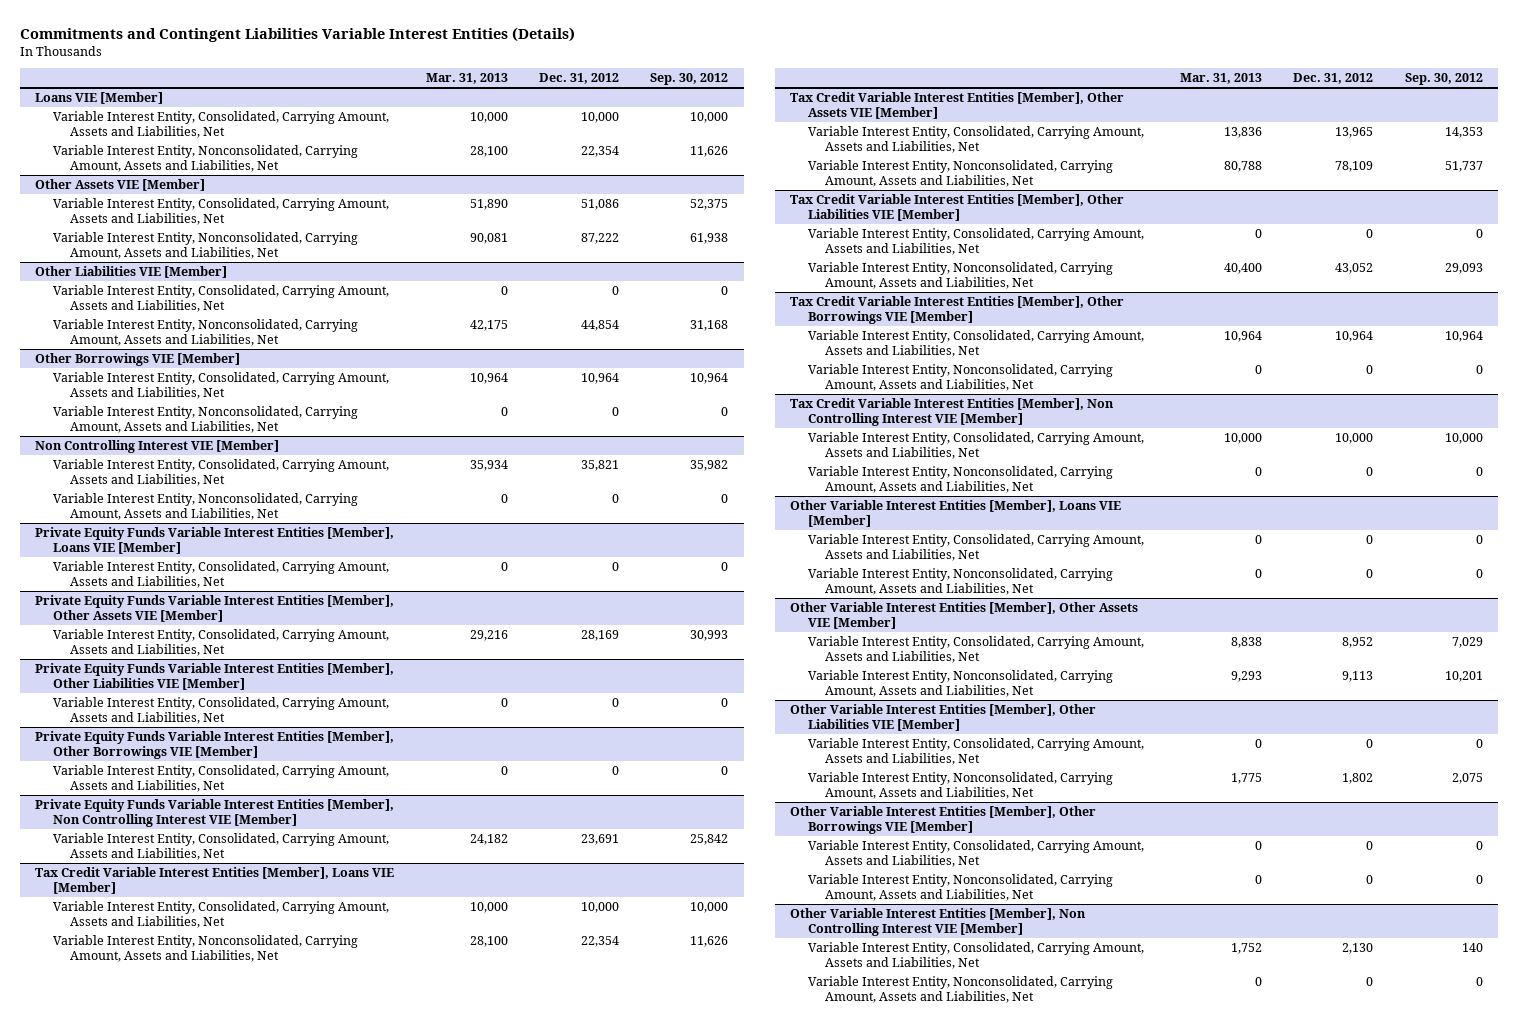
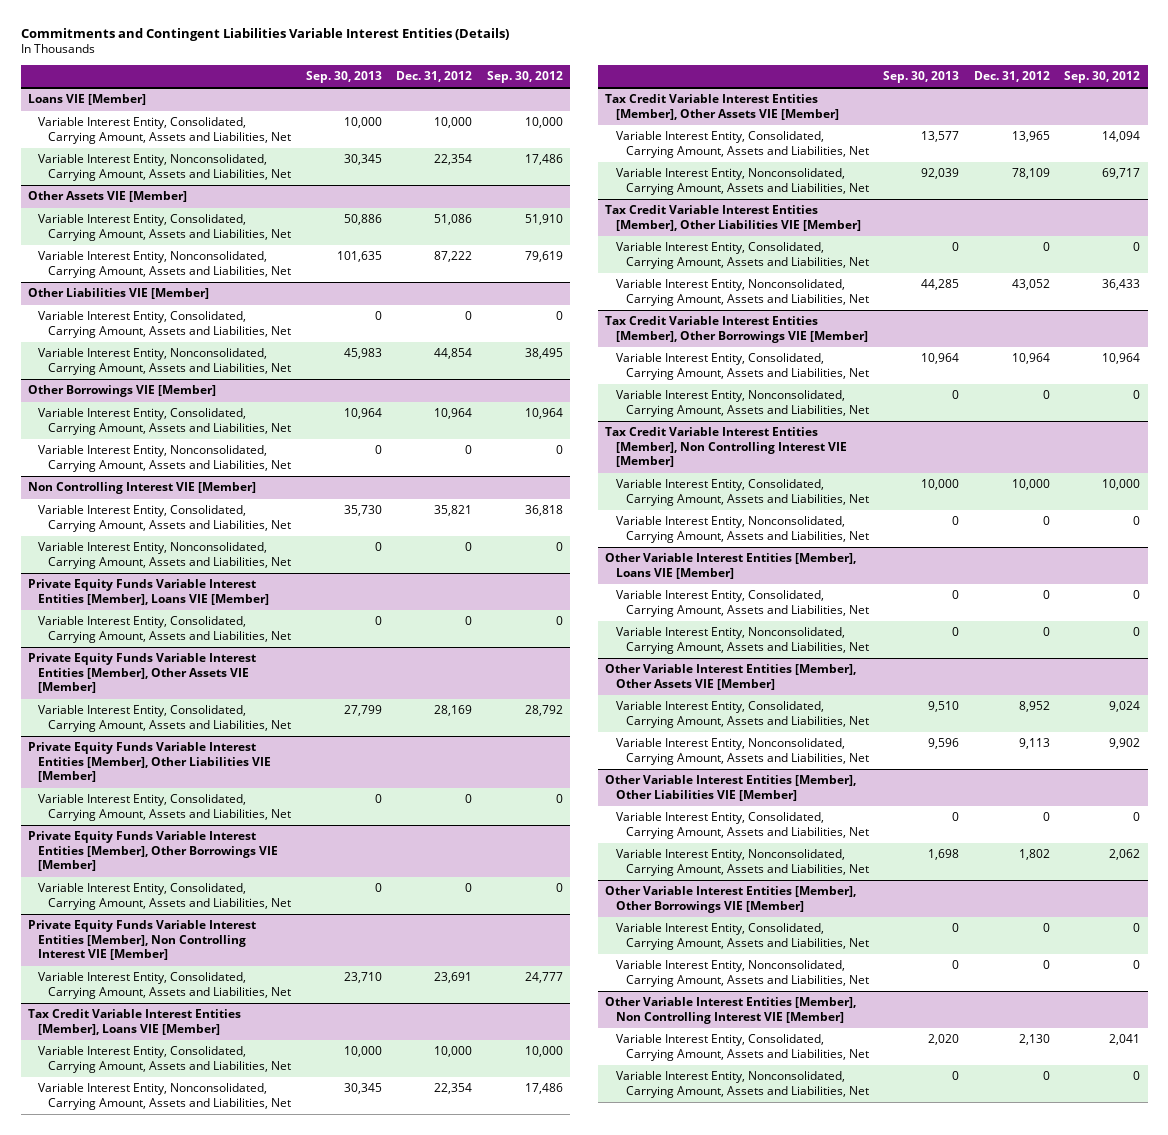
[425,73,508,85] Mar. 31, 2013 -> none
none -> [305,70,382,83] Sep. 30, 2013
[689,145,728,157] 11,626 -> [524,154,563,166] 17,486
[689,198,728,210] 52,375 -> [524,214,563,226] 51,910
[689,232,728,244] 61,938 -> [524,251,563,263] 79,619
[689,319,728,331] 31,168 -> [524,348,563,360] 38,495
[689,459,728,471] 35,982 -> [524,505,563,517] 36,818
[689,629,728,641] 30,993 -> [524,705,563,717] 28,792
[689,833,728,845] 25,842 -> [524,972,563,984] 24,777
[689,935,728,947] 11,626 -> [524,1083,563,1095] 17,486
[1444,126,1483,138] 14,353 -> [1102,131,1141,143] 14,094
[1444,160,1483,172] 51,737 -> [1102,168,1141,180] 69,717
[1444,262,1483,274] 29,093 -> [1102,279,1141,291] 36,433
[1451,636,1483,648] 7,029 -> [1109,701,1141,713] 9,024
[1444,670,1483,682] 10,201 -> [1109,738,1141,750] 9,902
[1451,772,1483,784] 2,075 -> [1109,849,1141,861] 2,062
[1461,942,1483,952] 140 -> [1109,1034,1141,1046] 2,041

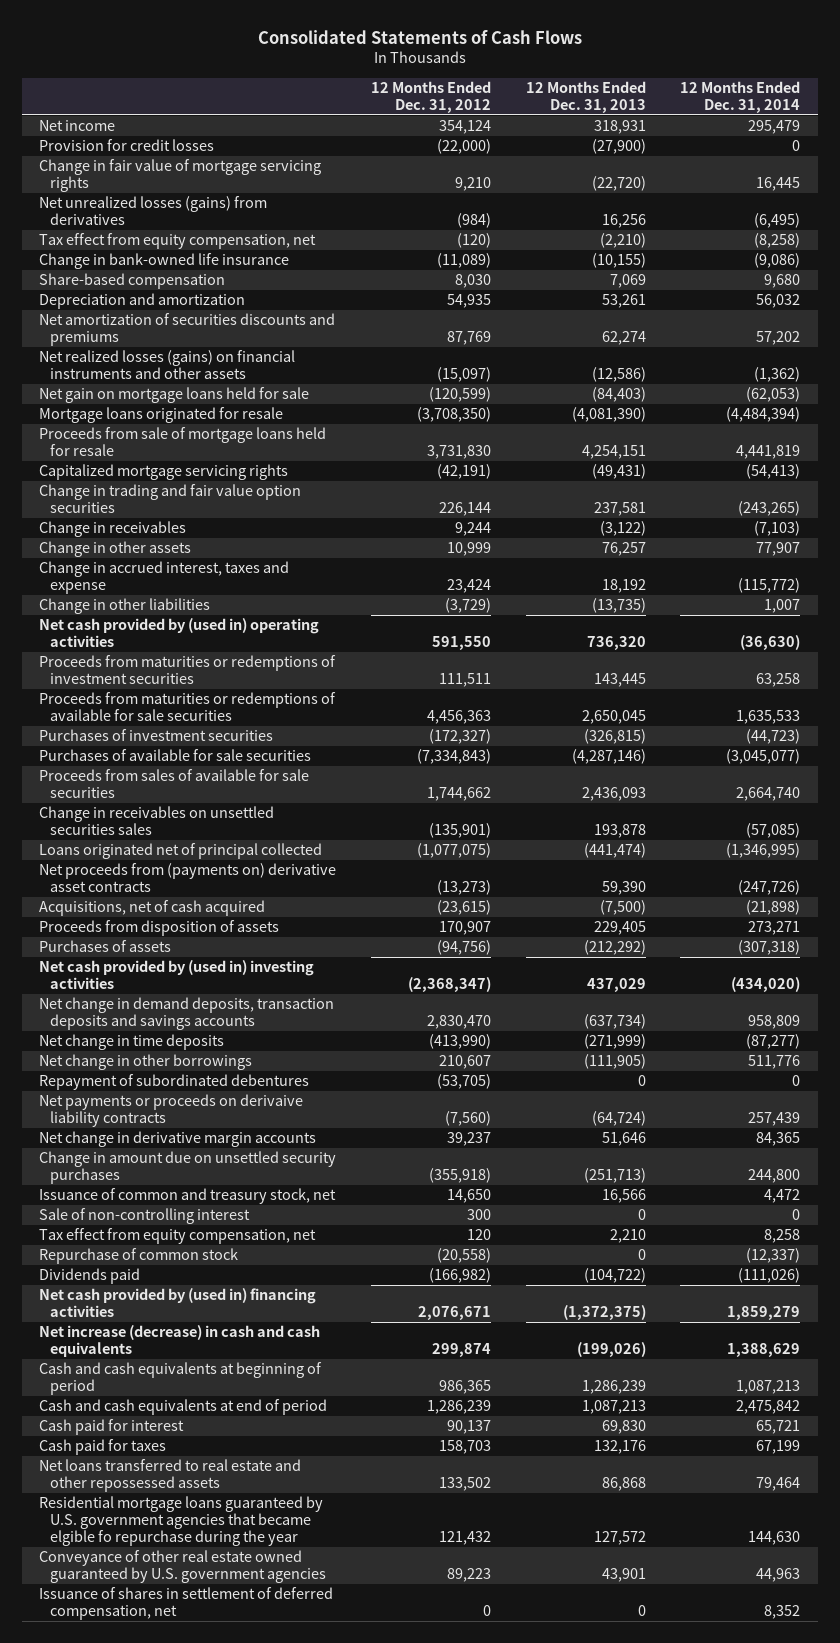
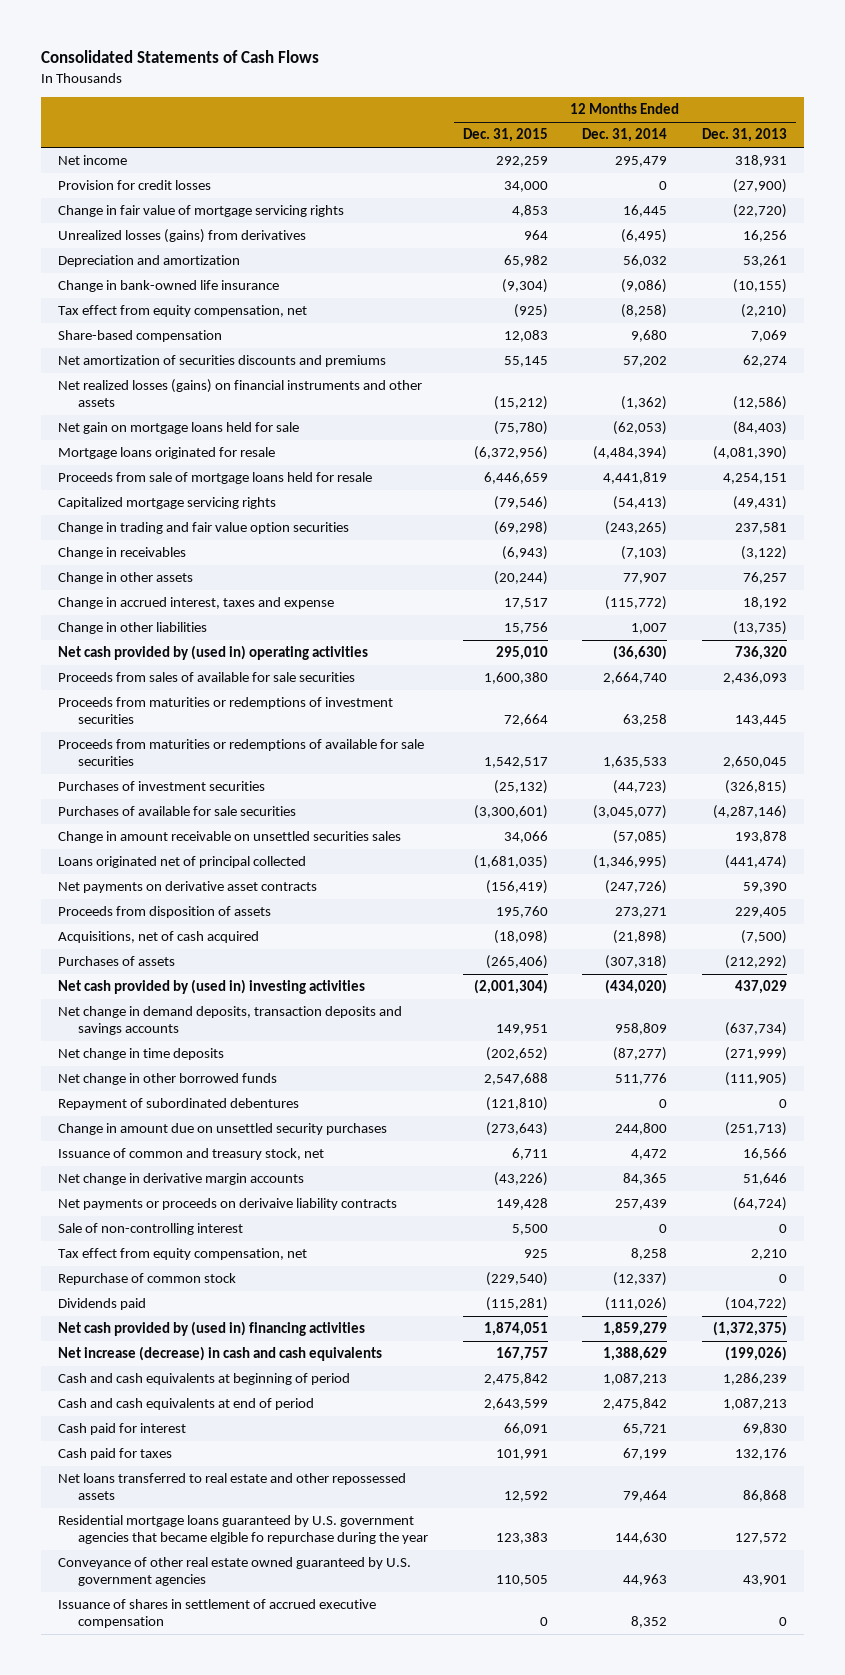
[370,81,491,113] 12 Months Ended Dec. 31, 2012 -> none
none -> [462,128,548,143] Dec. 31, 2015
[39,196,268,226] Net unrealized losses (gains) from derivatives -> [57,229,306,244] Unrealized losses (gains) from derivatives
[39,293,246,310] Depreciation and amortization -> [57,255,240,268] Depreciation and amortization
[39,233,317,250] Tax effect from equity compensation, net -> [57,305,307,318] Tax effect from equity compensation, net
[39,769,310,799] Proceeds from sales of available for sale securities -> [57,672,355,683] Proceeds from sales of available for sale securities
[39,806,275,836] Change in receivables on unsettled securities sales -> [57,831,401,844] Change in amount receivable on unsettled securities sales
[39,863,337,893] Net proceeds from (payments on) derivative asset contracts -> [57,881,317,894] Net payments on derivative asset contracts
[39,900,266,917] Acquisitions, net of cash acquired -> [57,931,259,944] Acquisitions, net of cash acquired
[39,1054,253,1071] Net change in other borrowings -> [57,1073,277,1086] Net change in other borrowed funds
[39,1131,317,1148] Net change in derivative margin accounts -> [57,1173,304,1186] Net change in derivative margin accounts
[39,1094,304,1128] Net payments or proceeds on derivaive liability contracts -> [57,1198,397,1211] Net payments or proceeds on derivaive liability contracts
[39,1587,334,1621] Issuance of shares in settlement of deferred compensation, net -> [57,1599,376,1628] Issuance of shares in settlement of accrued executive compensation

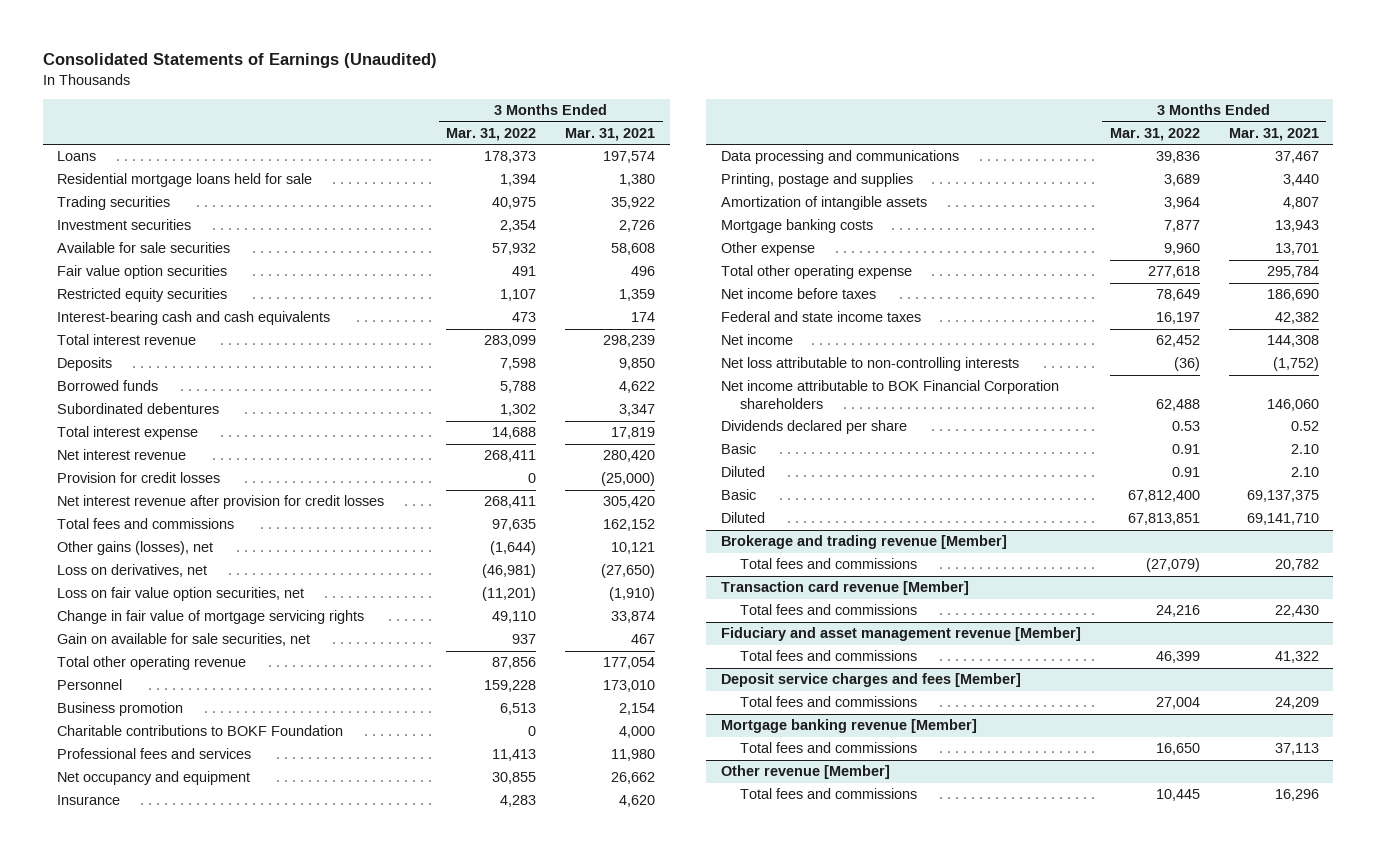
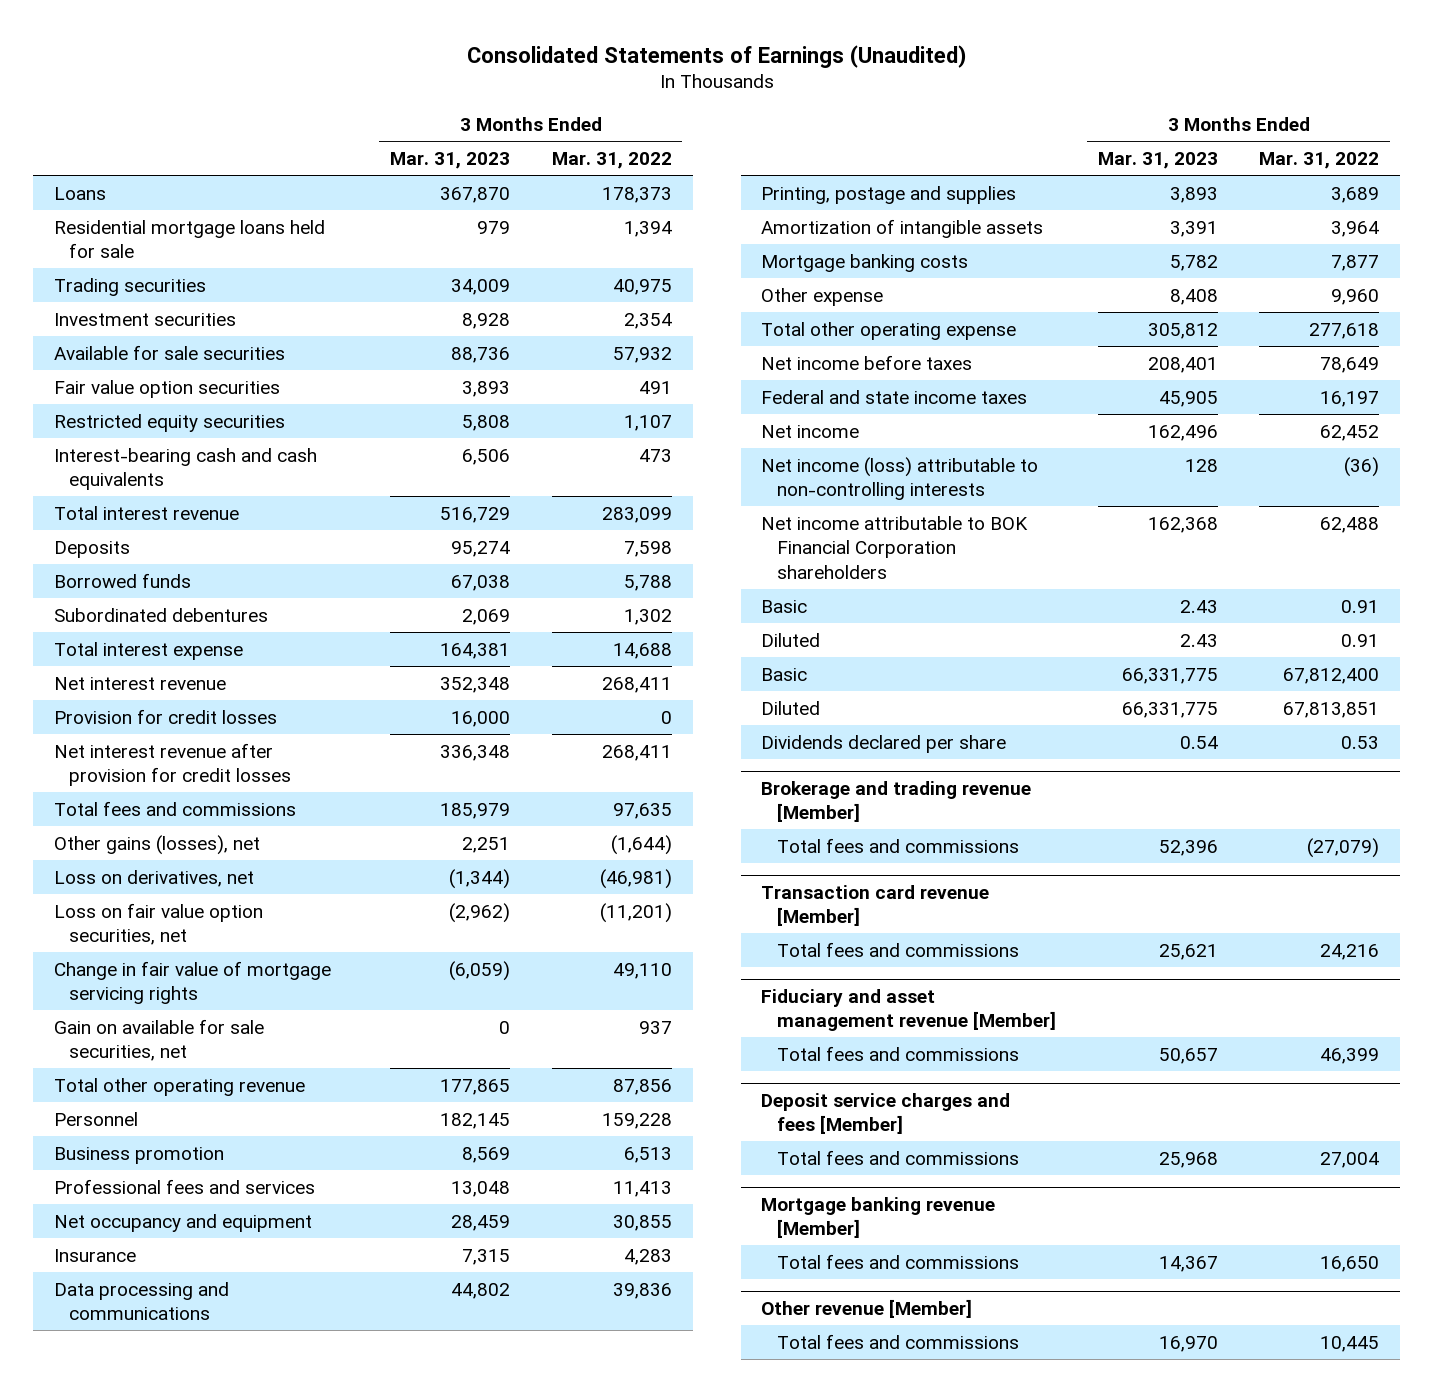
[565,127,656,141] Mar. 31, 2021 -> none
none -> [389,152,510,170] Mar. 31, 2023
[57,725,344,737] Charitable contributions to BOKF Foundation -> none
[720,357,1019,372] Net loss attributable to non-controlling interests -> [761,456,1039,501] Net income (loss) attributable to non-controlling interests
[720,420,907,435] Dividends declared per share -> [761,734,1007,753] Dividends declared per share

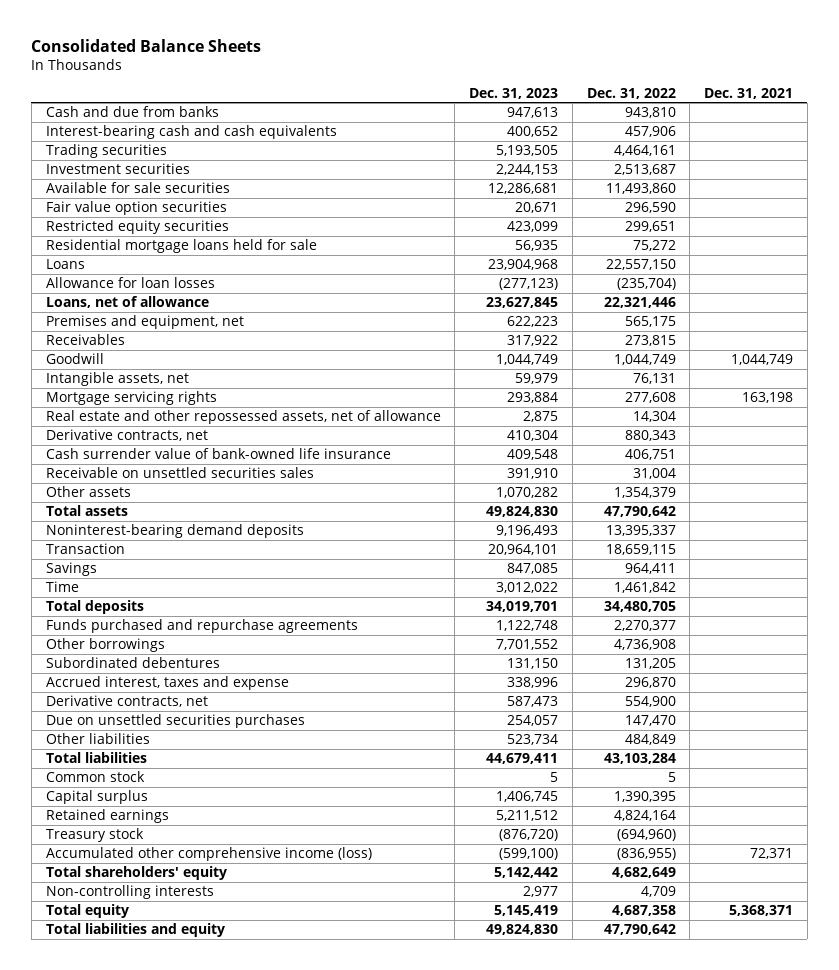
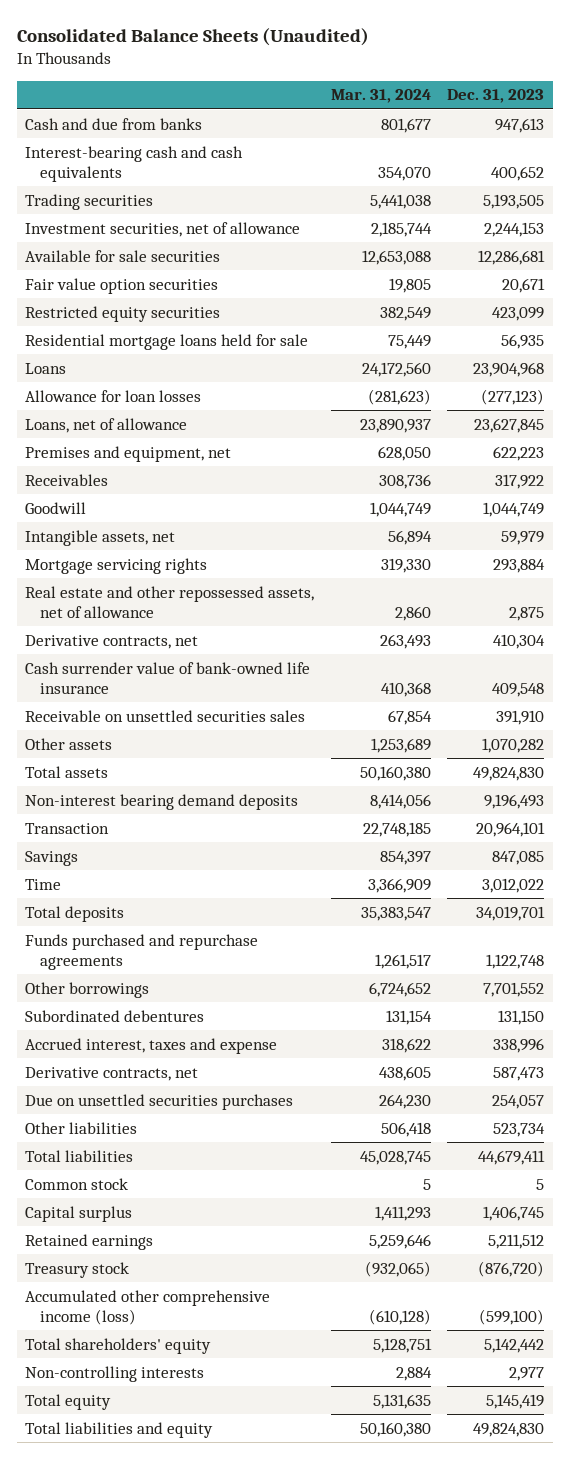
[31,39,262,53] Consolidated Balance Sheets -> [17,28,370,47] Consolidated Balance Sheets (Unaudited)
[586,87,676,99] Dec. 31, 2022 -> none
[704,87,794,99] Dec. 31, 2021 -> none
none -> [330,89,431,104] Mar. 31, 2024
[45,163,190,175] Investment securities -> [25,221,301,237] Investment securities, net of allowance
[45,524,304,539] Noninterest-bearing demand deposits -> [25,793,299,810] Non-interest bearing demand deposits

